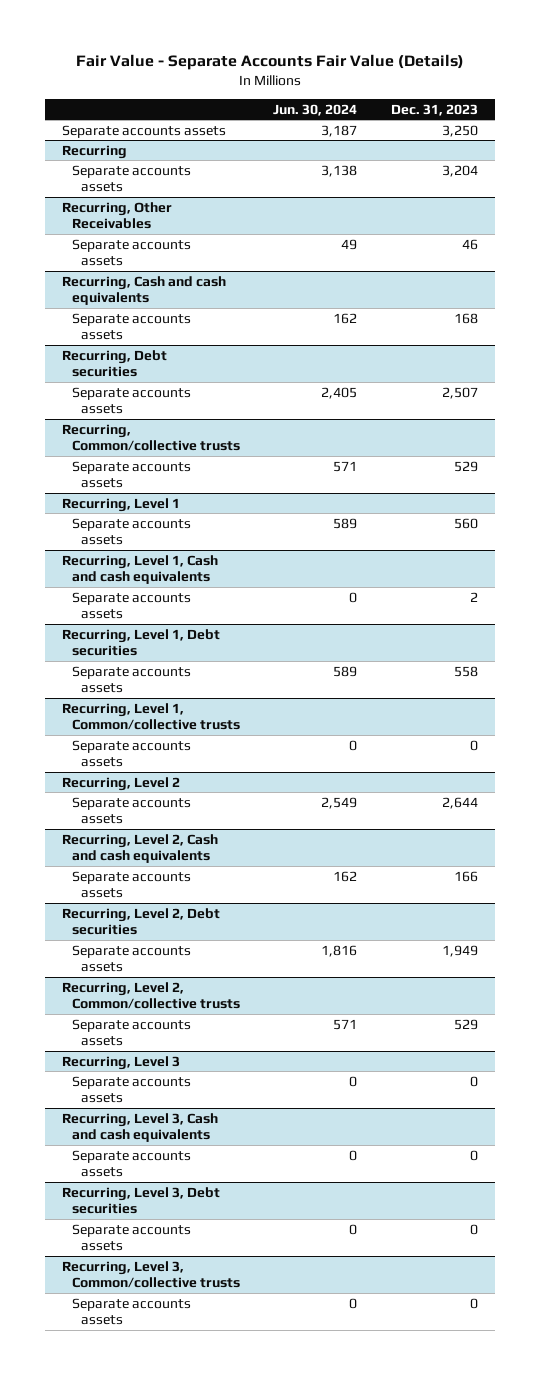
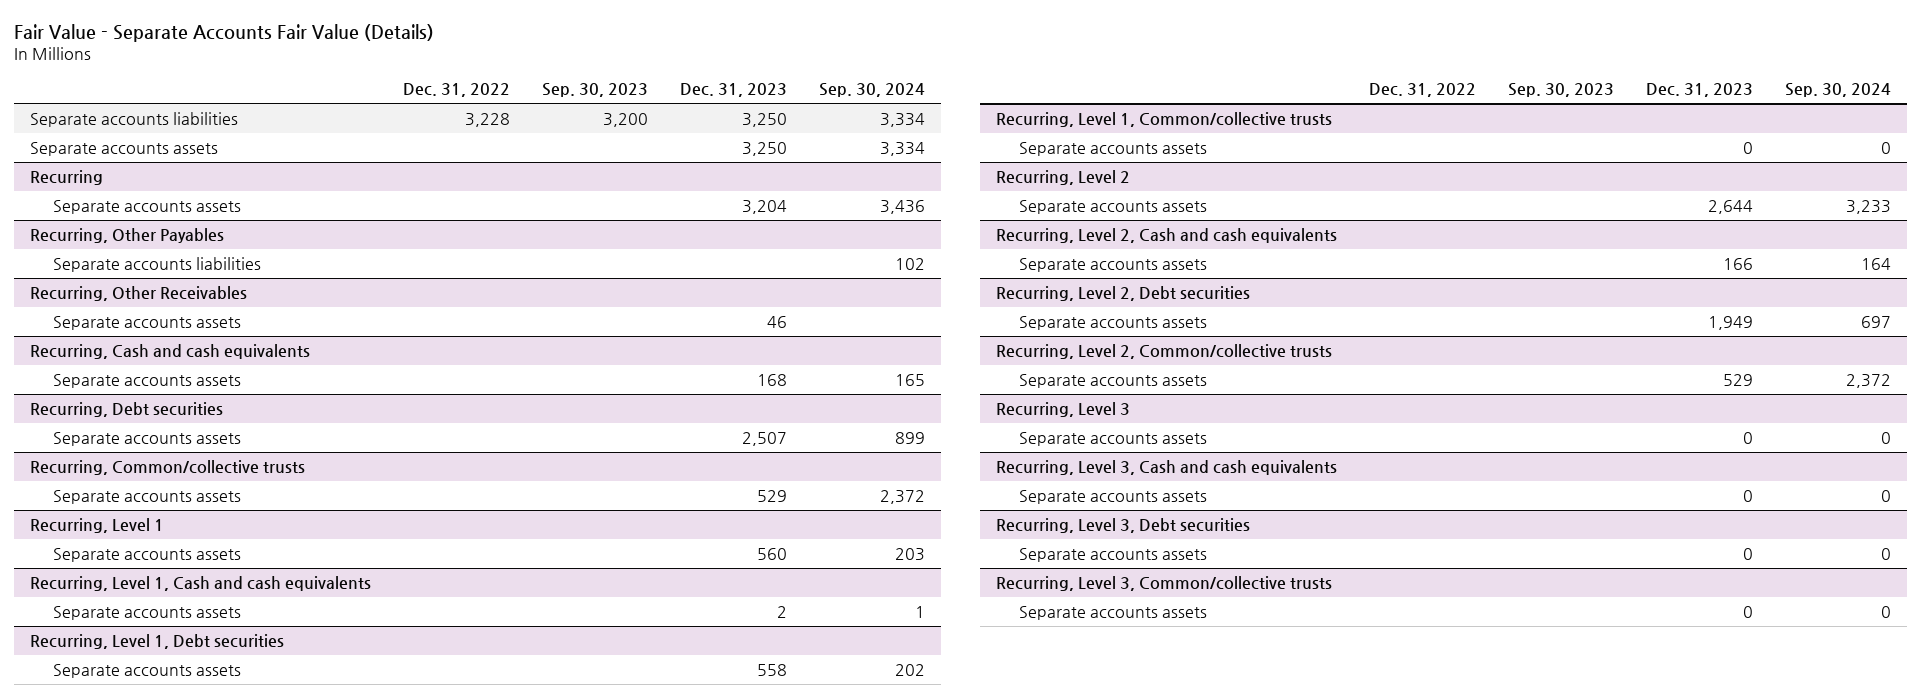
[273,103,358,116] Jun. 30, 2024 -> none
none -> [403,83,511,98] Dec. 31, 2022
none -> [542,83,649,98] Sep. 30, 2023
none -> [819,83,926,98] Sep. 30, 2024
none -> [30,111,239,127] Separate accounts liabilities
none -> [30,227,225,243] Recurring, Other Payables
none -> [53,256,262,272] Separate accounts liabilities

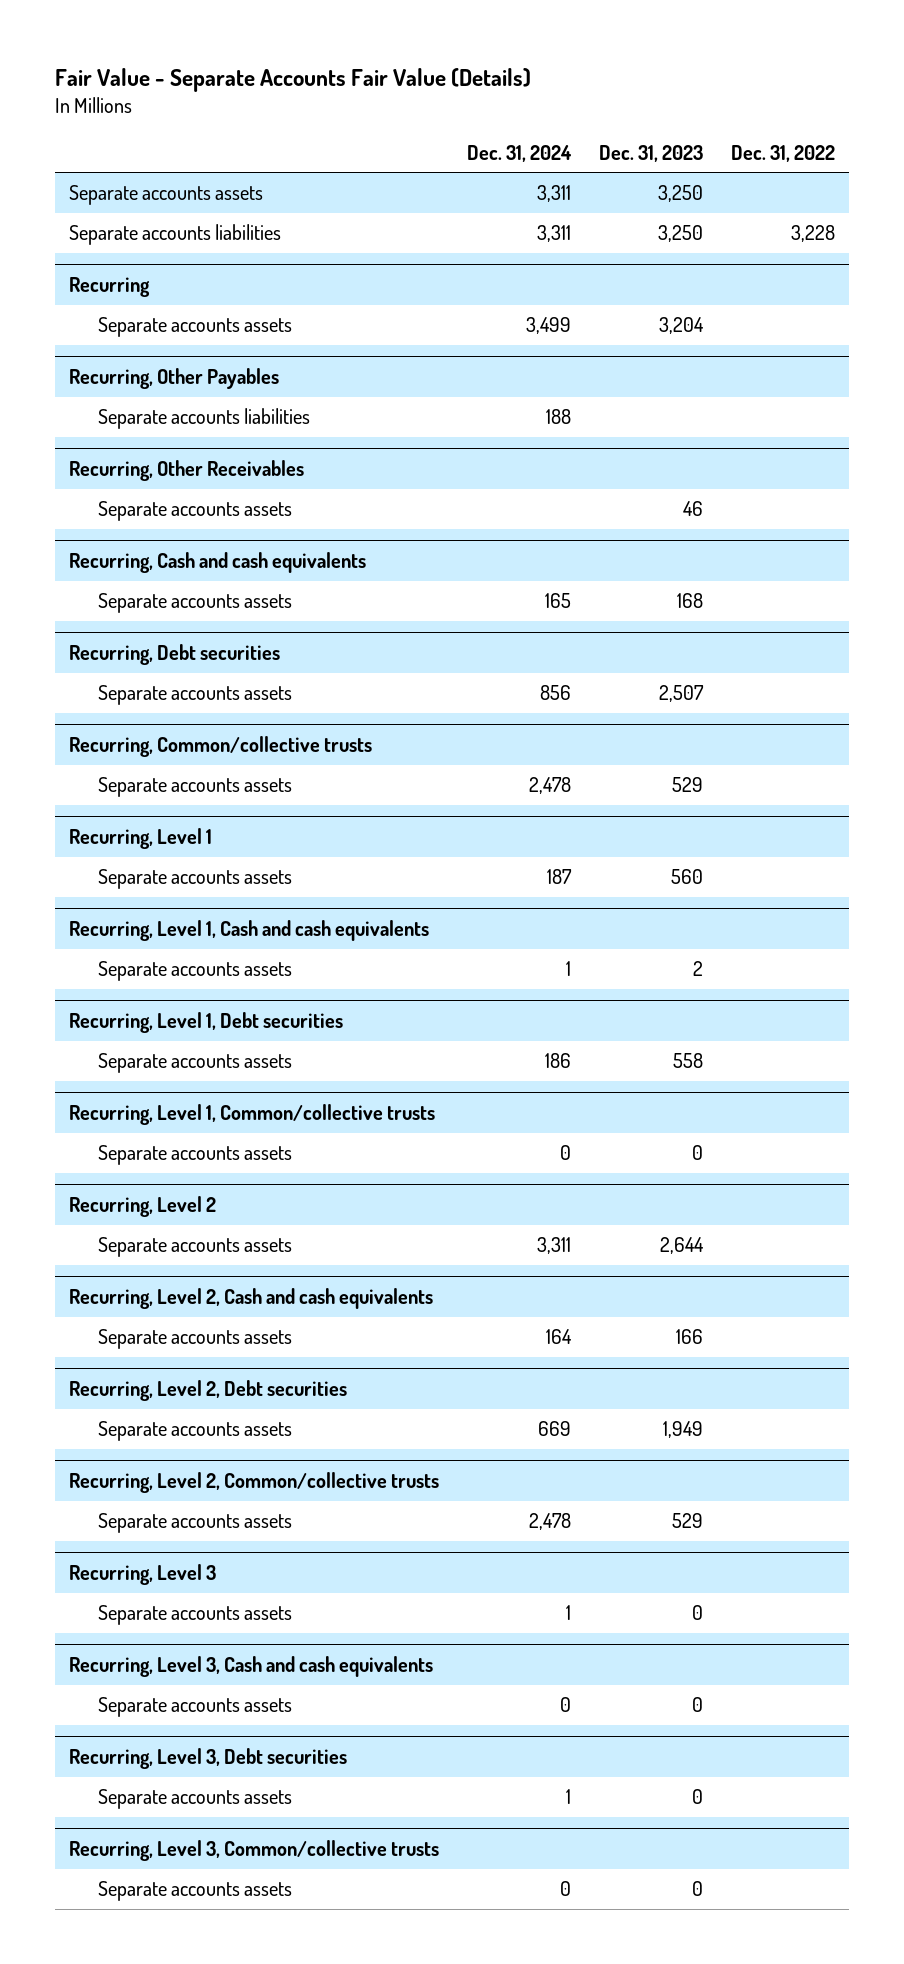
[542,83,649,98] Sep. 30, 2023 -> none
[819,83,926,98] Sep. 30, 2024 -> none
none -> [466,145,572,163] Dec. 31, 2024
[30,111,239,127] Separate accounts liabilities -> [68,224,281,246] Separate accounts liabilities

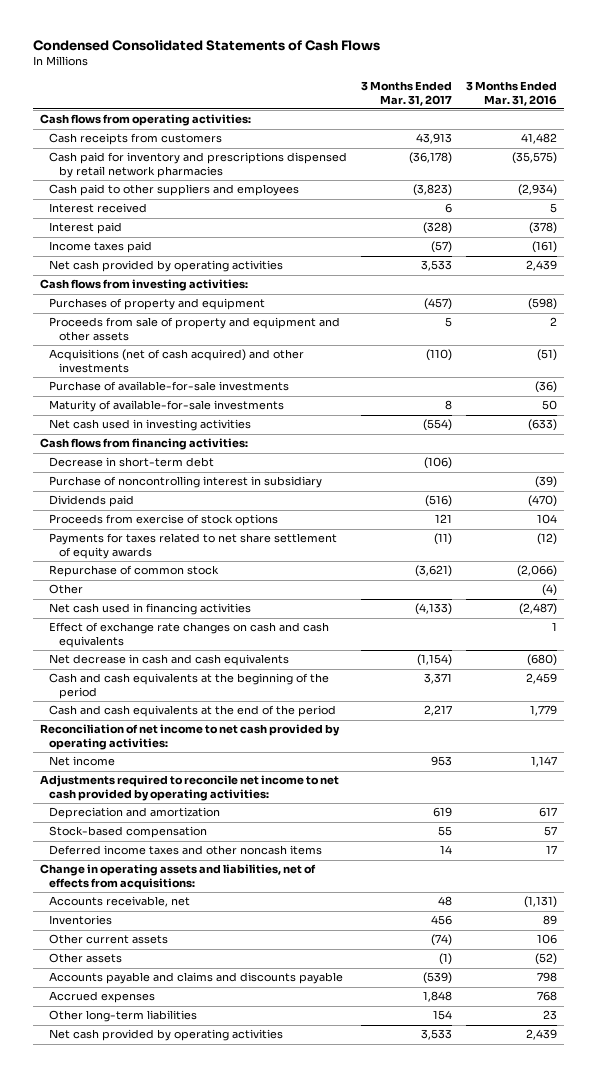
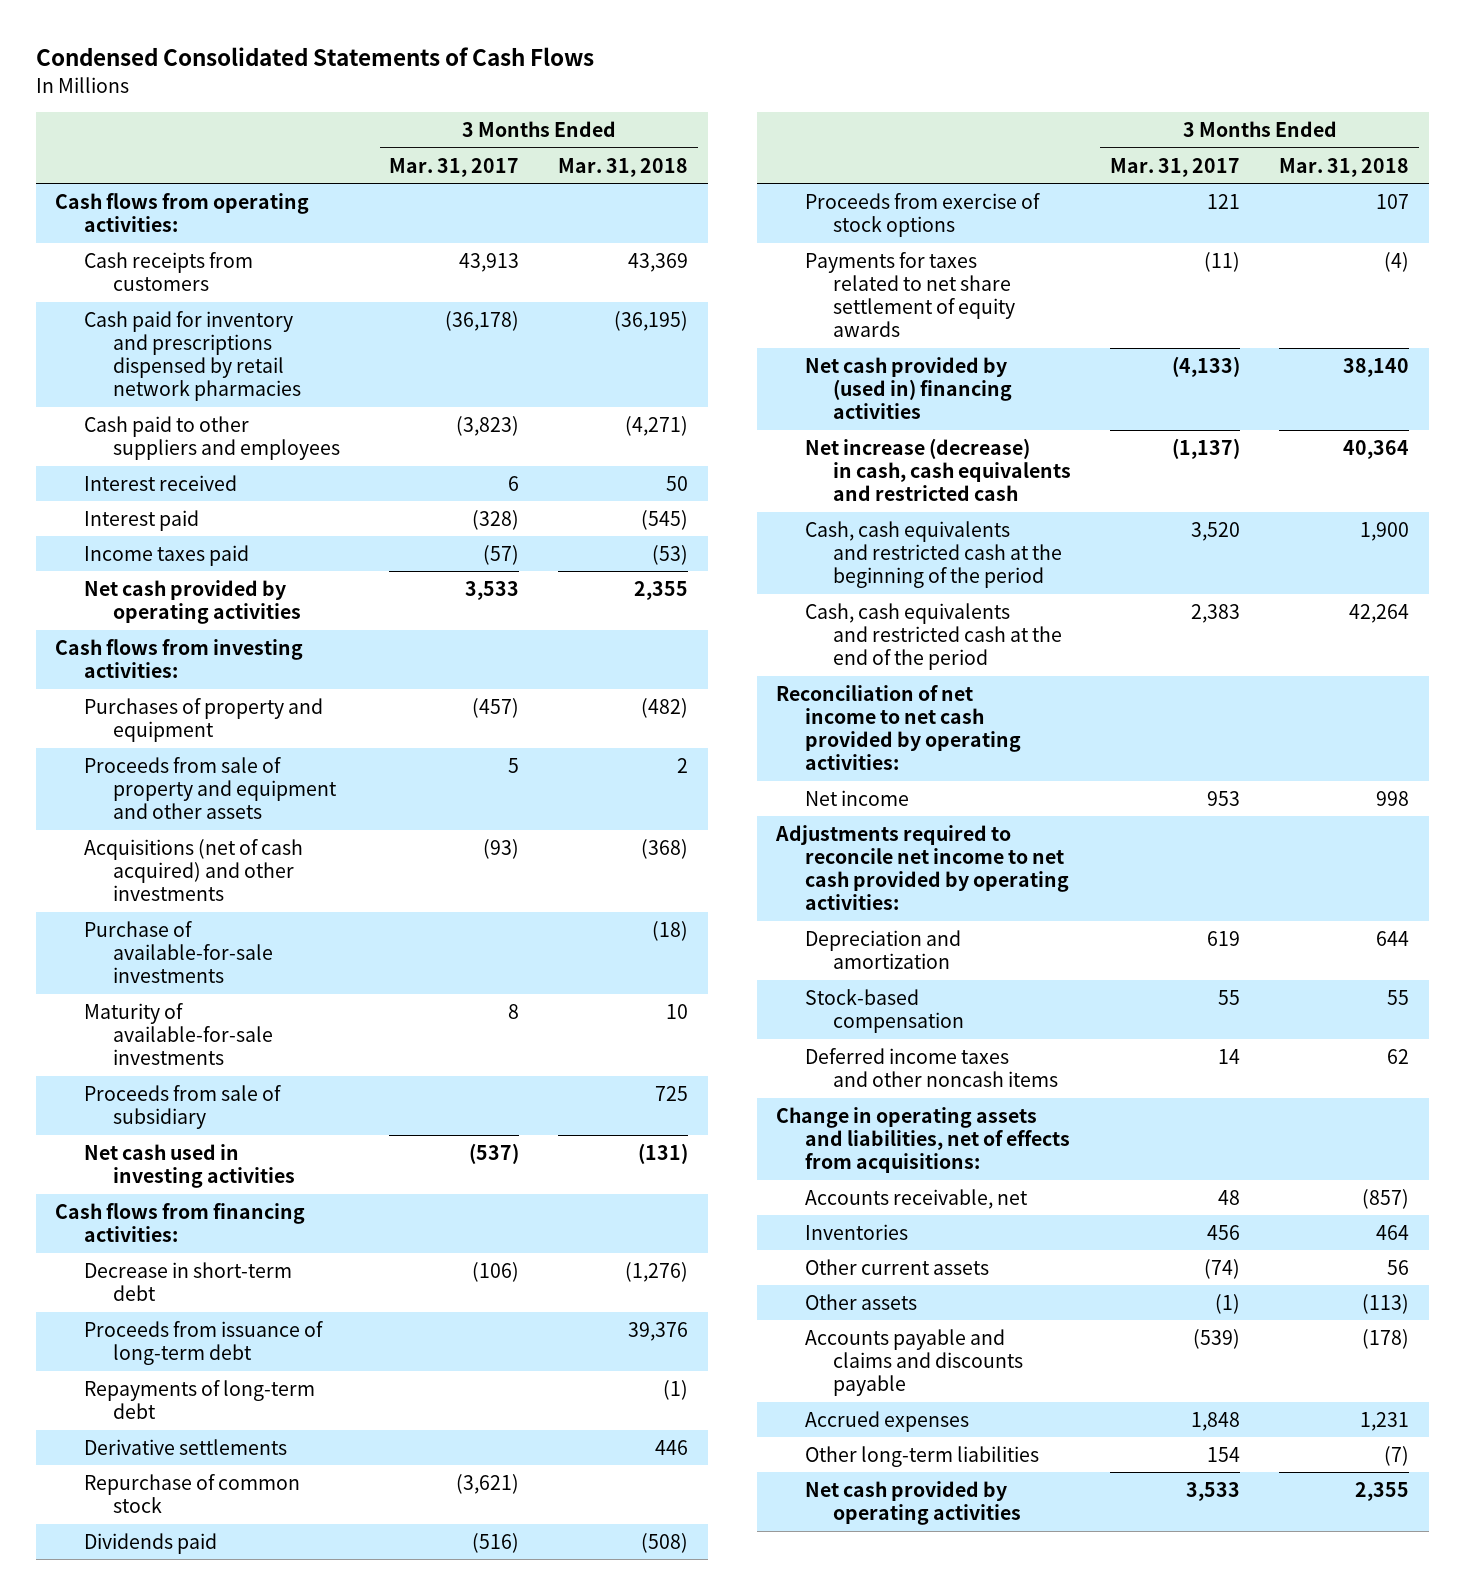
[465,80,557,106] 3 Months Ended Mar. 31, 2016 -> none
none -> [558,157,689,177] Mar. 31, 2018
[426,349,453,362] (110) -> [483,838,520,859] (93)
none -> [84,1084,282,1129] Proceeds from sale of subsidiary
[423,419,453,432] (554) -> [469,1142,520,1164] (537)
[49,476,323,489] Purchase of noncontrolling interest in subsidiary -> none
none -> [84,1320,324,1365] Proceeds from issuance of long-term debt
none -> [84,1379,316,1419] Repayments of long-term debt
none -> [84,1438,288,1455] Derivative settlements
[49,565,220,578] Repurchase of common stock -> [84,1473,301,1513] Repurchase of common stock
[49,584,84,595] Other -> none
[49,622,330,649] Effect of exchange rate changes on cash and cash equivalents -> none
[49,603,252,616] Net cash used in financing activities -> [804,356,1013,420] Net cash provided by (used in) financing activities
[49,654,290,667] Net decrease in cash and cash equivalents -> [804,437,1072,502] Net increase (decrease) in cash, cash equivalents and restricted cash
[417,654,453,667] (1,154) -> [1172,437,1241,459] (1,137)
[49,673,330,700] Cash and cash equivalents at the beginning of the period -> [804,520,1063,589] Cash, cash equivalents and restricted cash at the beginning of the period
[424,673,453,685] 3,371 -> [1191,521,1241,541] 3,520
[49,705,337,718] Cash and cash equivalents at the end of the period -> [804,602,1063,671] Cash, cash equivalents and restricted cash at the end of the period
[424,705,453,717] 2,217 -> [1191,603,1241,623] 2,383

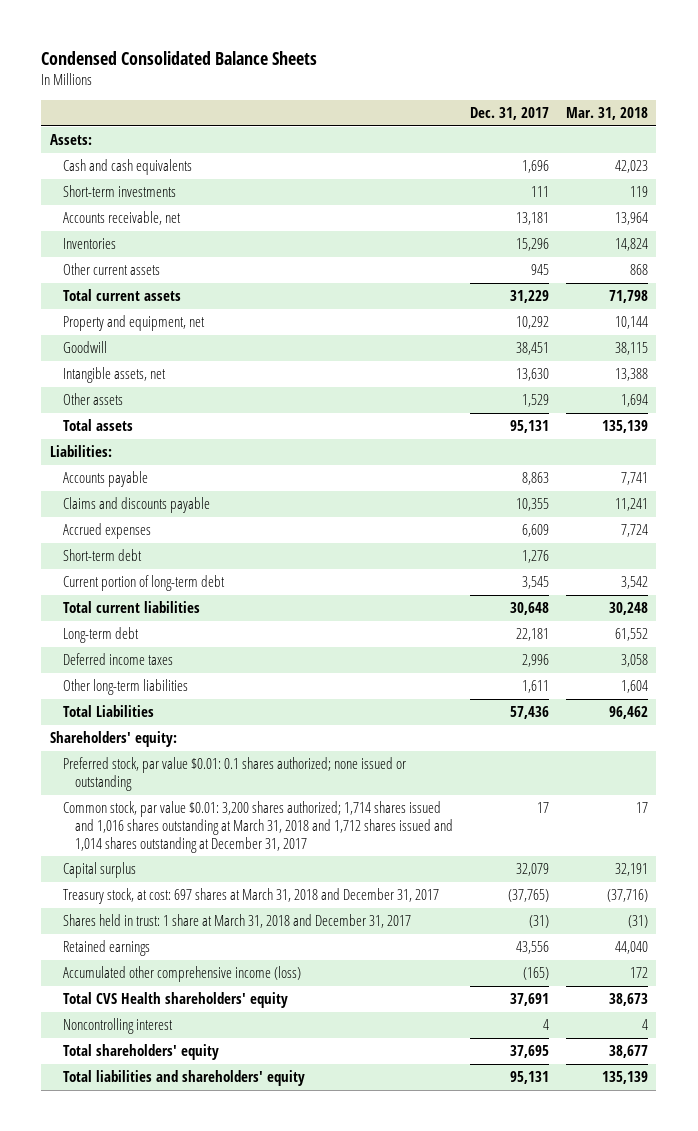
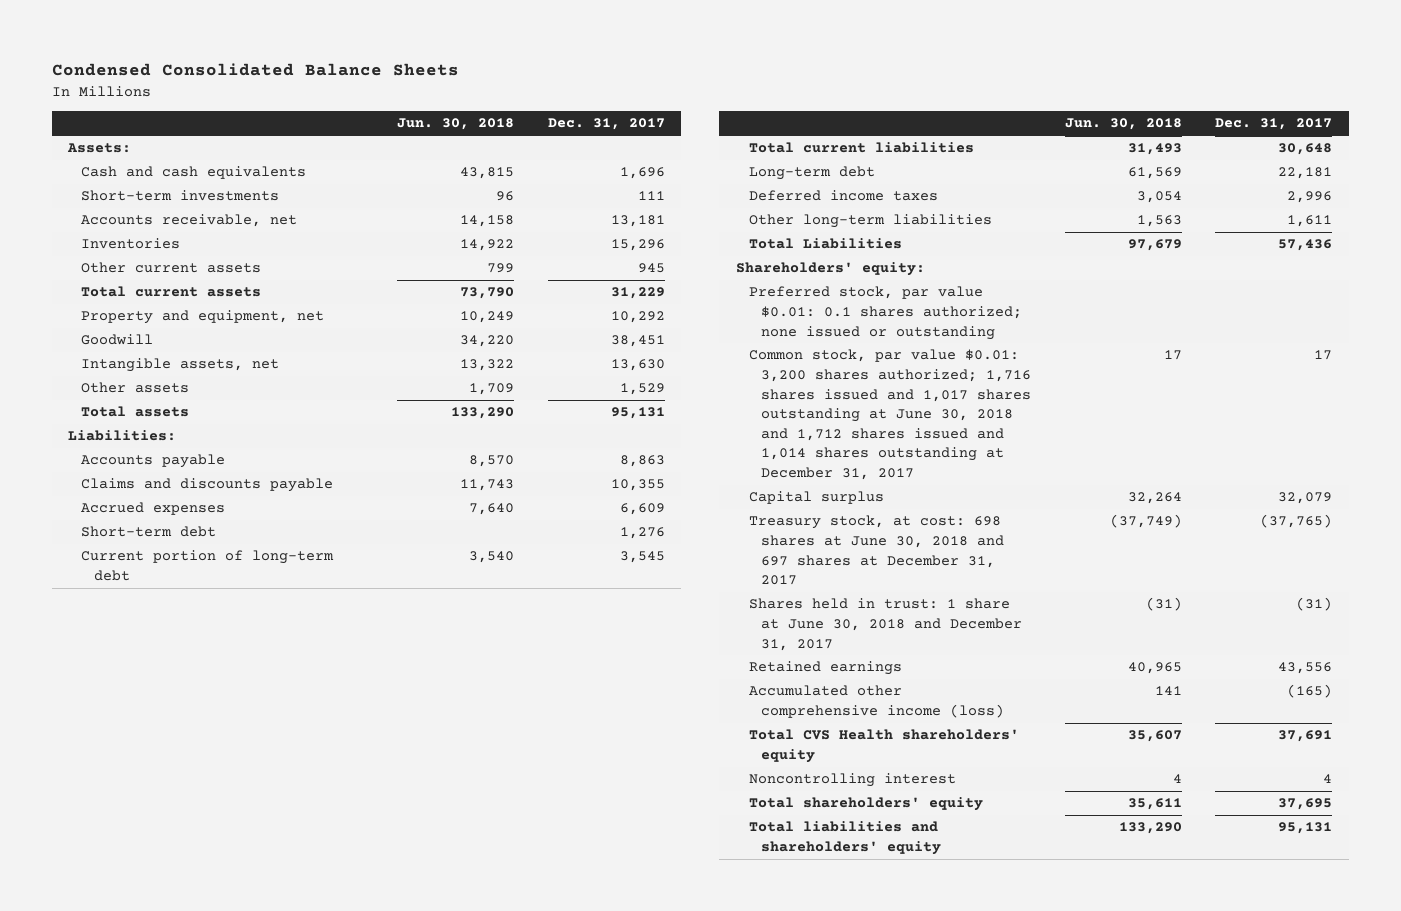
[565,107,648,121] Mar. 31, 2018 -> none
none -> [397,118,515,131] Jun. 30, 2018
[62,801,454,853] Common stock, par value $0.01: 3,200 shares authorized; 1,714 shares issued and 1,016 shares outstanding at March 31, 2018 and 1,712 shares issued and 1,014 shares outstanding at December 31, 2017 -> [748,349,1032,480] Common stock, par value $0.01: 3,200 shares authorized; 1,716 shares issued and 1,017 shares outstanding at June 30, 2018 and 1,712 shares issued and 1,014 shares outstanding at December 31, 2017
[62,888,439,905] Treasury stock, at cost: 697 shares at March 31, 2018 and December 31, 2017 -> [748,515,1005,586] Treasury stock, at cost: 698 shares at June 30, 2018 and 697 shares at December 31, 2017
[62,914,411,929] Shares held in trust: 1 share at March 31, 2018 and December 31, 2017 -> [748,598,1023,651] Shares held in trust: 1 share at June 30, 2018 and December 31, 2017

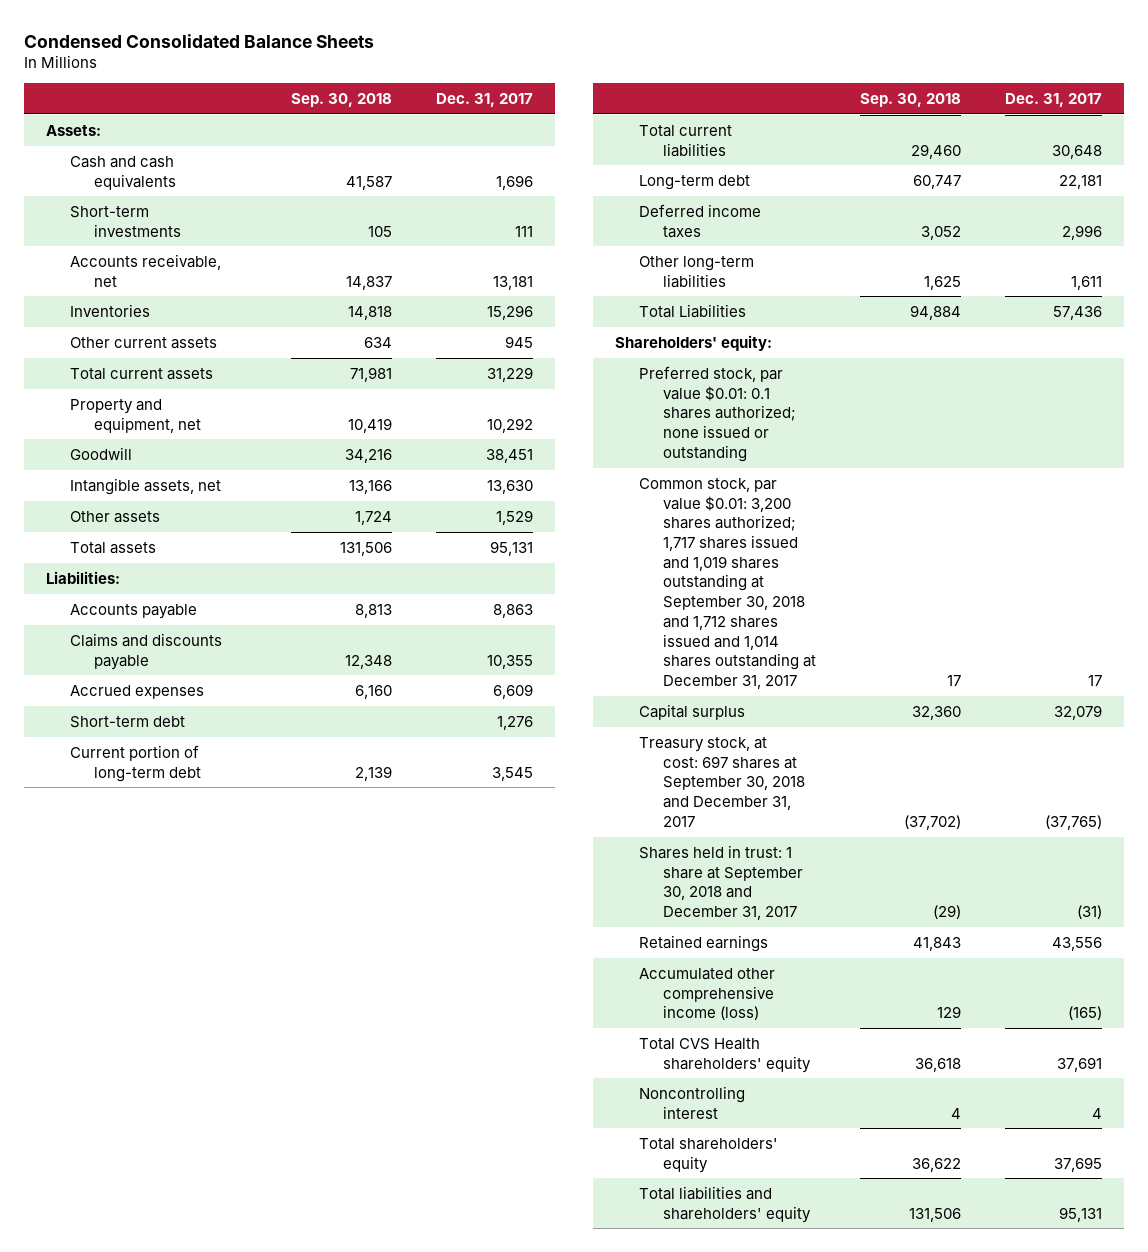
[397,118,515,131] Jun. 30, 2018 -> none
none -> [291,93,393,108] Sep. 30, 2018
[748,349,1032,480] Common stock, par value $0.01: 3,200 shares authorized; 1,716 shares issued and 1,017 shares outstanding at June 30, 2018 and 1,712 shares issued and 1,014 shares outstanding at December 31, 2017 -> [639,477,817,689] Common stock, par value $0.01: 3,200 shares authorized; 1,717 shares issued and 1,019 shares outstanding at September 30, 2018 and 1,712 shares issued and 1,014 shares outstanding at December 31, 2017
[748,515,1005,586] Treasury stock, at cost: 698 shares at June 30, 2018 and 697 shares at December 31, 2017 -> [639,736,806,827] Treasury stock, at cost: 697 shares at September 30, 2018 and December 31, 2017
[748,598,1023,651] Shares held in trust: 1 share at June 30, 2018 and December 31, 2017 -> [639,844,804,921] Shares held in trust: 1 share at September 30, 2018 and December 31, 2017

